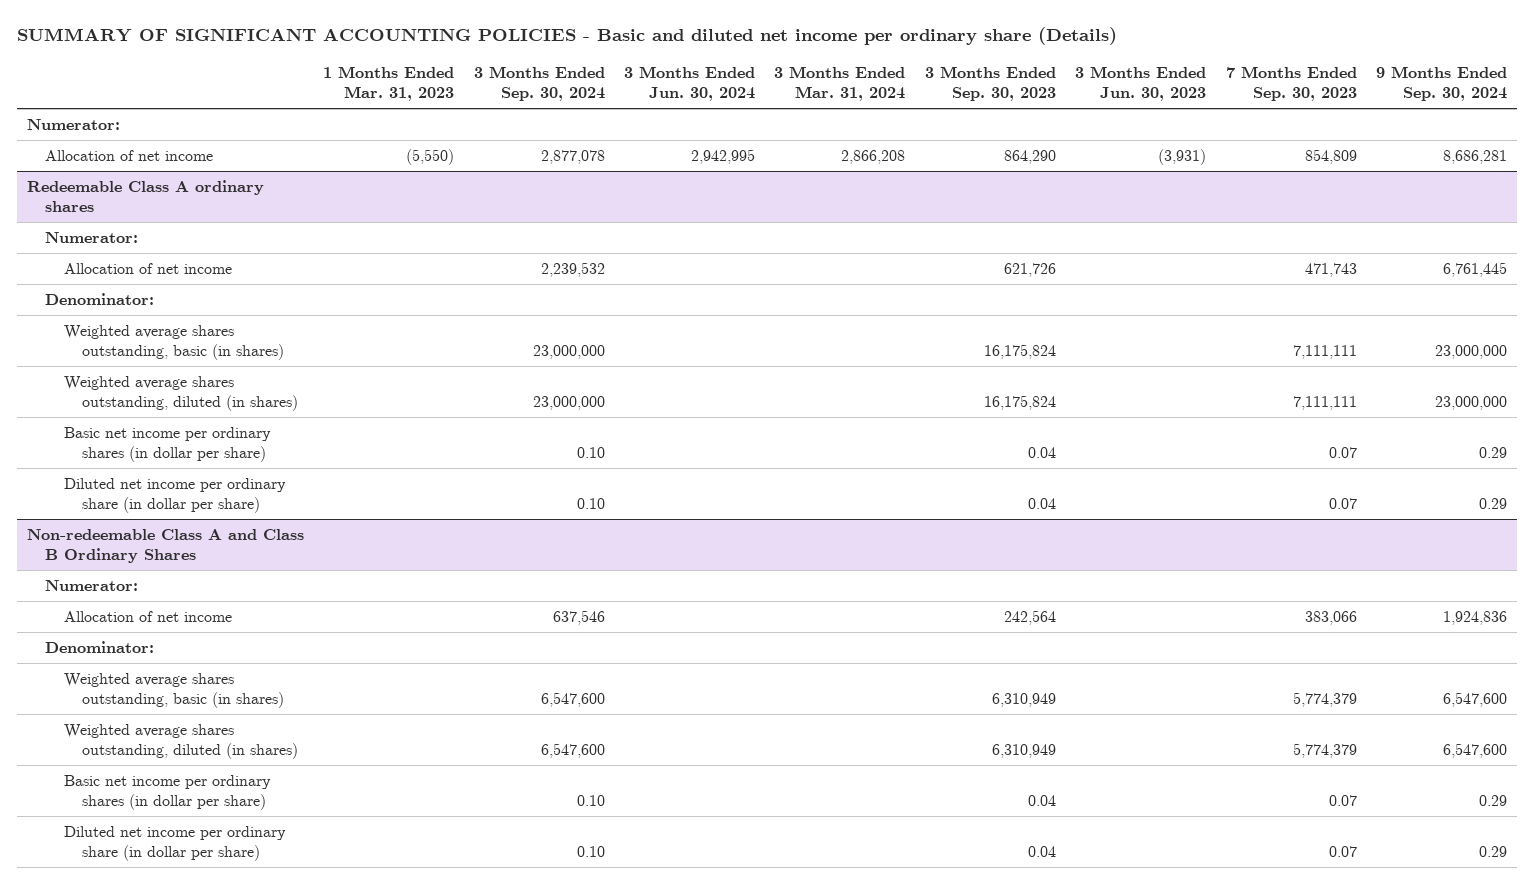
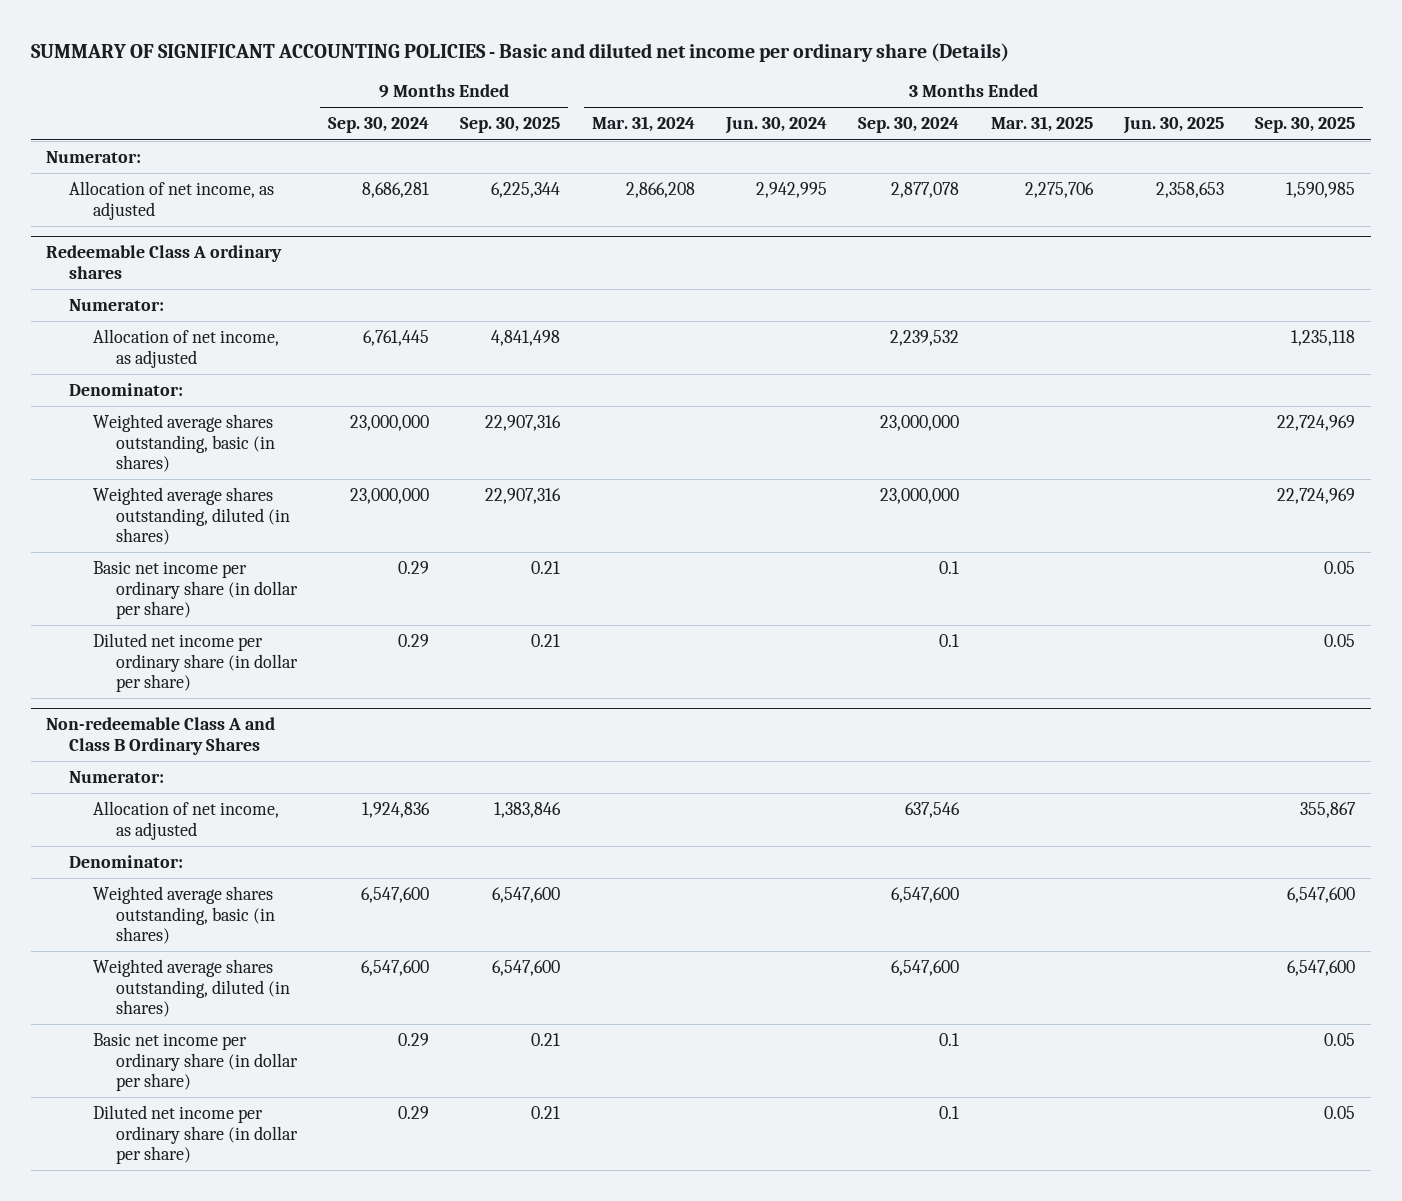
[323,66,455,102] 1 Months Ended Mar. 31, 2023 -> none
[924,66,1056,102] 3 Months Ended Sep. 30, 2023 -> none
[1075,66,1207,102] 3 Months Ended Jun. 30, 2023 -> none
[1225,66,1357,102] 7 Months Ended Sep. 30, 2023 -> none
none -> [460,117,561,134] Sep. 30, 2025
none -> [990,116,1093,133] Mar. 31, 2025
none -> [1122,117,1224,135] Jun. 30, 2025
none -> [1255,117,1356,134] Sep. 30, 2025
[45,149,214,161] Allocation of net income -> [69,181,275,220] Allocation of net income, as adjusted
[63,262,232,274] Allocation of net income -> [92,329,279,368] Allocation of net income, as adjusted
[63,426,271,462] Basic net income per ordinary shares (in dollar per share) -> [92,561,298,620] Basic net income per ordinary share (in dollar per share)
[576,446,605,458] 0.10 -> [939,561,960,575] 0.1
[576,497,605,509] 0.10 -> [939,634,960,648] 0.1
[63,610,232,622] Allocation of net income -> [92,801,279,840] Allocation of net income, as adjusted
[63,774,271,810] Basic net income per ordinary shares (in dollar per share) -> [92,1033,298,1092] Basic net income per ordinary share (in dollar per share)
[576,794,605,806] 0.10 -> [939,1033,960,1047] 0.1
[576,845,605,857] 0.10 -> [939,1106,960,1120] 0.1

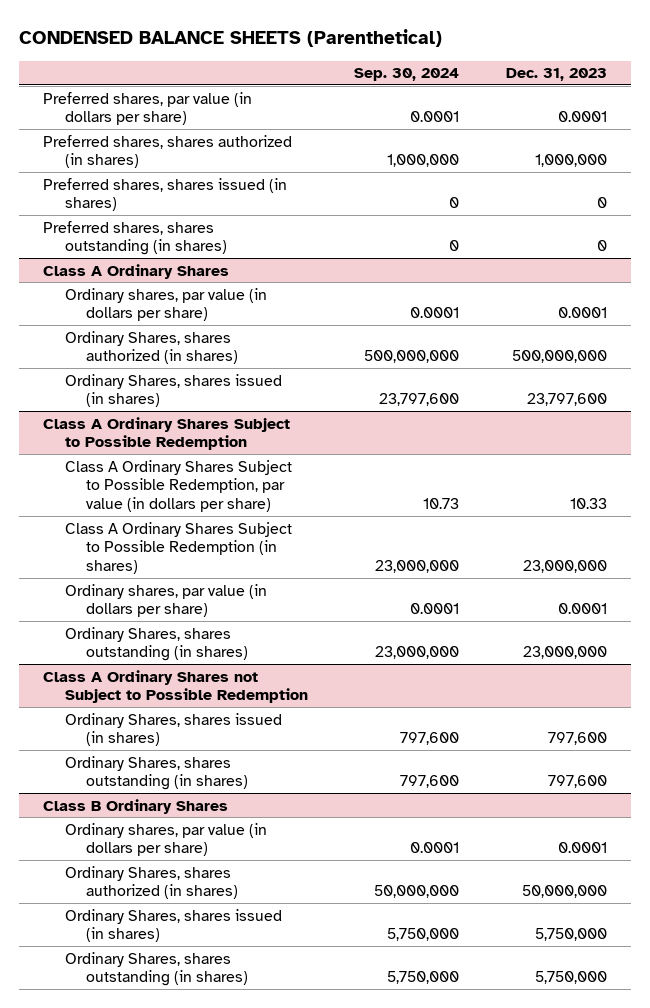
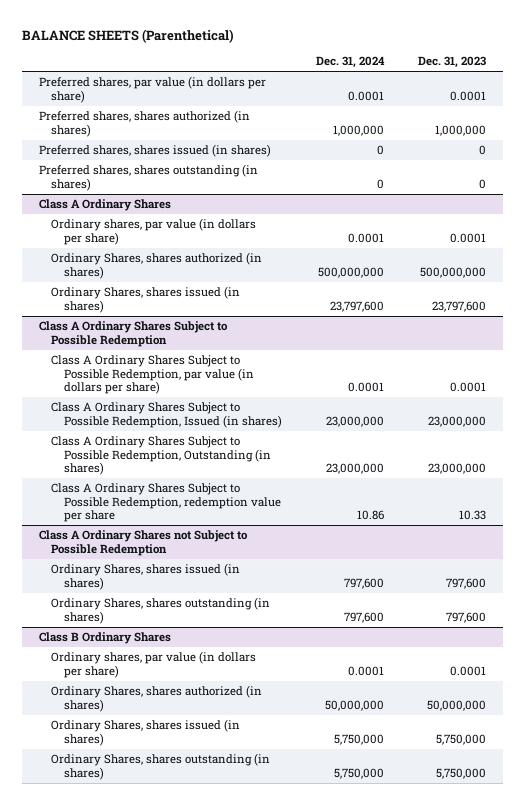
[19,29,443,48] CONDENSED BALANCE SHEETS (Parenthetical) -> [21,28,234,43] BALANCE SHEETS (Parenthetical)
[354,68,460,82] Sep. 30, 2024 -> none
none -> [315,56,385,69] Dec. 31, 2024
[64,583,267,618] Ordinary shares, par value (in dollars per share) -> none
[64,626,249,662] Ordinary Shares, shares outstanding (in shares) -> none
[570,498,608,510] 10.33 -> [449,381,486,392] 0.0001
none -> [51,402,283,428] Class A Ordinary Shares Subject to Possible Redemption, Issued (in shares)
[64,521,292,575] Class A Ordinary Shares Subject to Possible Redemption (in shares) -> [51,436,272,475] Class A Ordinary Shares Subject to Possible Redemption, Outstanding (in shares)
none -> [51,483,282,522] Class A Ordinary Shares Subject to Possible Redemption, redemption value per share

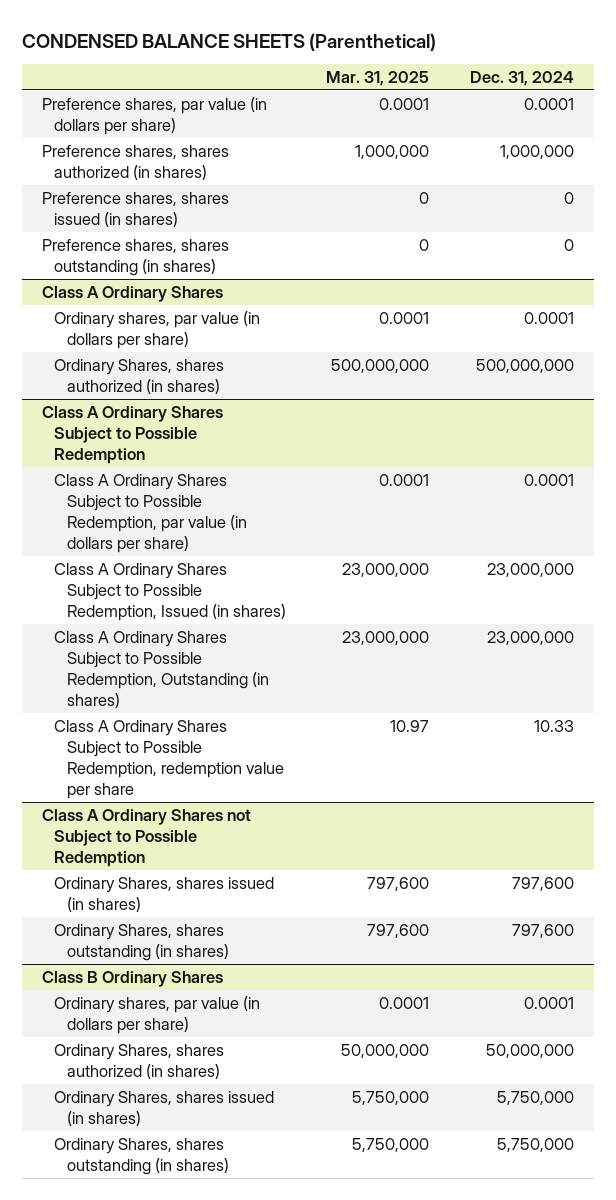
[21,28,234,43] BALANCE SHEETS (Parenthetical) -> [21,32,436,51] CONDENSED BALANCE SHEETS (Parenthetical)
[417,56,486,69] Dec. 31, 2023 -> none
none -> [326,71,430,87] Mar. 31, 2025
[38,76,266,103] Preferred shares, par value (in dollars per share) -> [42,96,268,135] Preference shares, par value (in dollars per share)
[38,110,250,137] Preferred shares, shares authorized (in shares) -> [42,144,230,180] Preference shares, shares authorized (in shares)
[38,144,271,158] Preferred shares, shares issued (in shares) -> [42,191,230,227] Preference shares, shares issued (in shares)
[38,164,258,191] Preferred shares, shares outstanding (in shares) -> [42,238,230,276] Preference shares, shares outstanding (in shares)
[51,286,241,313] Ordinary Shares, shares issued (in shares) -> none
[356,509,384,520] 10.86 -> [533,719,574,732] 10.33

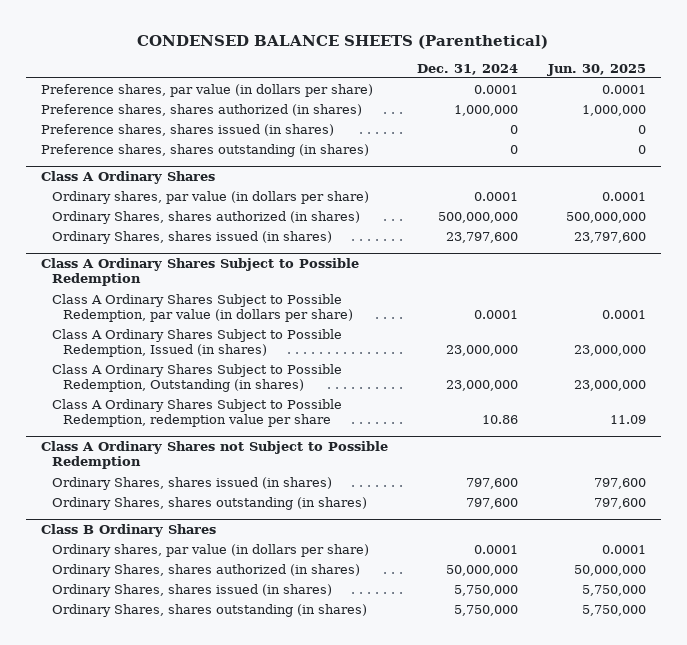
[326,71,430,87] Mar. 31, 2025 -> none
none -> [546,63,646,76] Jun. 30, 2025
none -> [51,230,332,244] Ordinary Shares, shares issued (in shares)
[533,719,574,732] 10.33 -> [482,414,519,424] 10.86

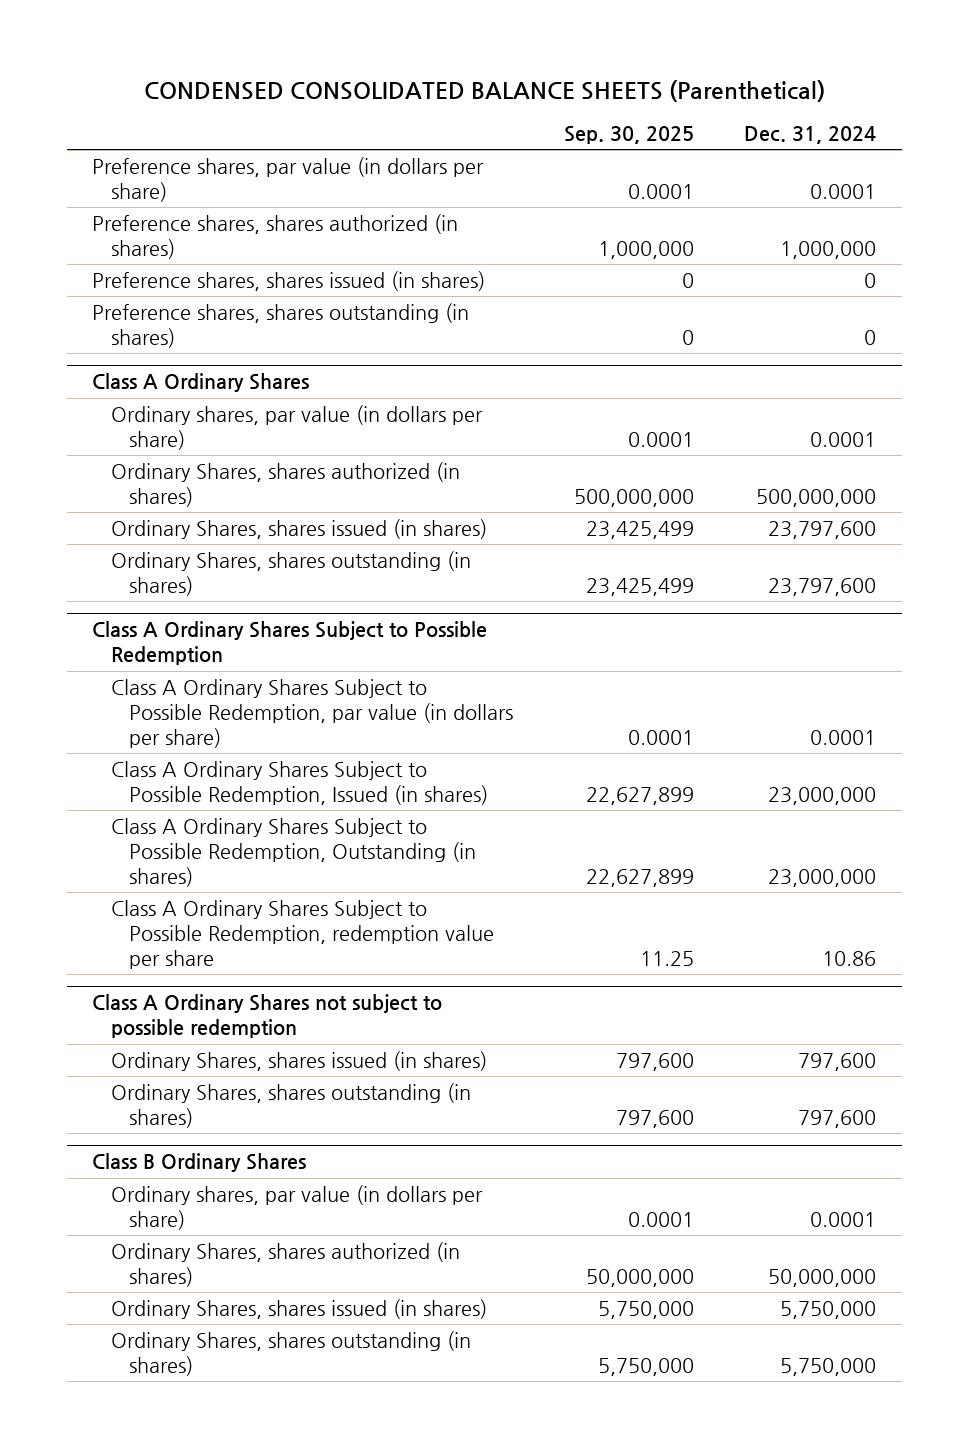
[137,34,549,49] CONDENSED BALANCE SHEETS (Parenthetical) -> [144,79,826,102] CONDENSED CONSOLIDATED BALANCE SHEETS (Parenthetical)
[546,63,646,76] Jun. 30, 2025 -> none
none -> [563,126,694,145] Sep. 30, 2025
none -> [110,550,471,596] Ordinary Shares, shares outstanding (in shares)
[40,441,388,470] Class A Ordinary Shares not Subject to Possible Redemption -> [92,994,443,1039] Class A Ordinary Shares not subject to possible redemption

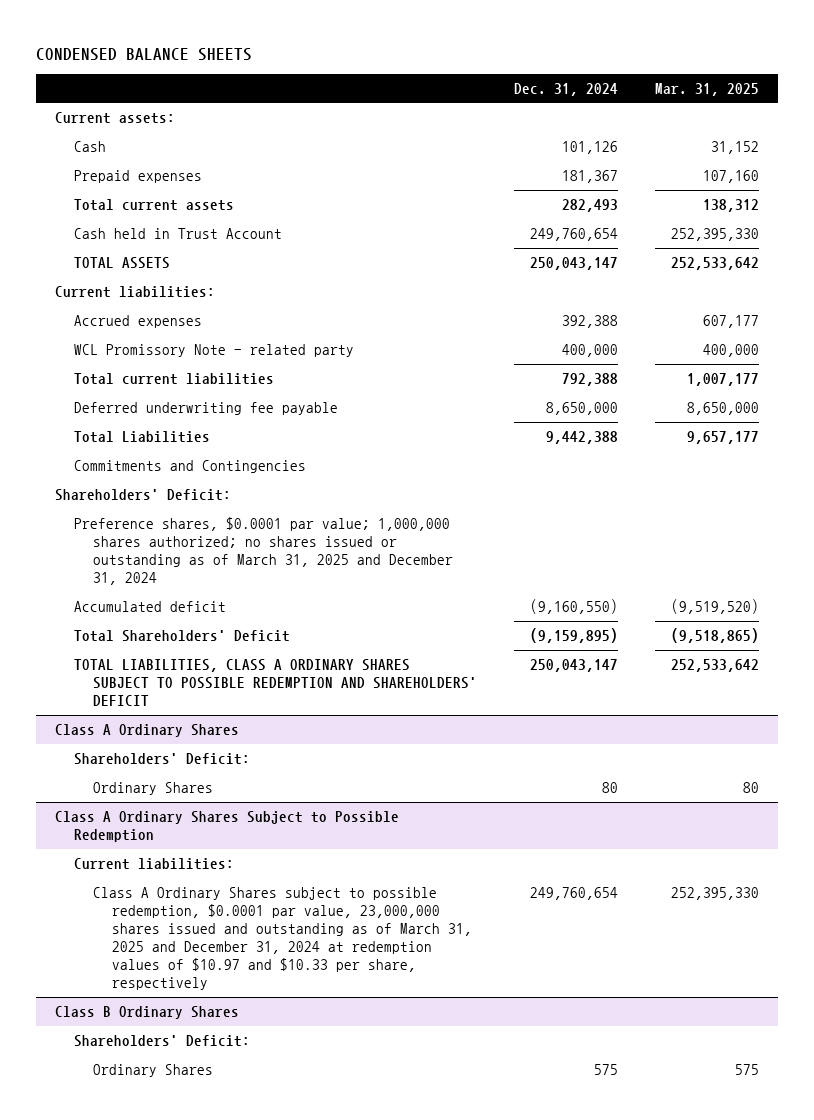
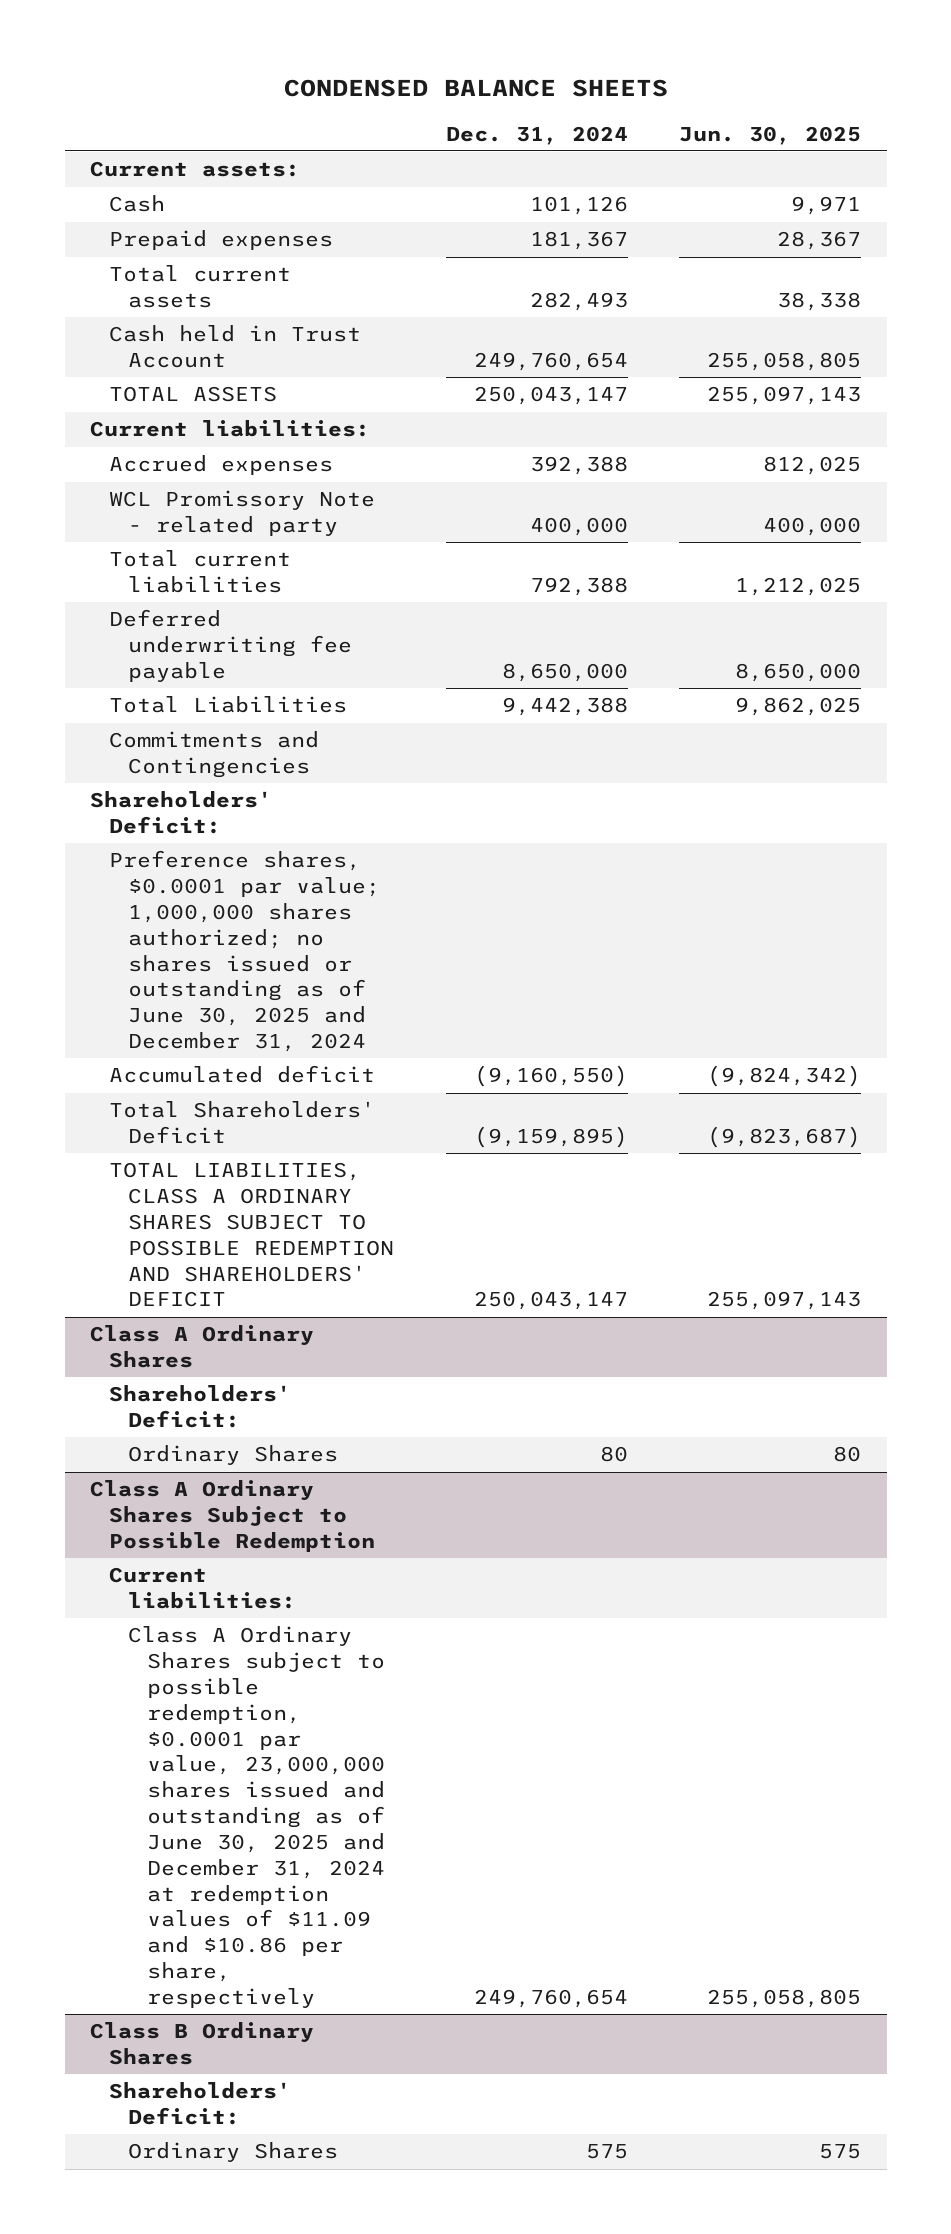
[655,82,760,96] Mar. 31, 2025 -> none
none -> [679,125,862,145] Jun. 30, 2025
[74,517,454,586] Preference shares, $0.0001 par value; 1,000,000 shares authorized; no shares issued or outstanding as of March 31, 2025 and December 31, 2024 -> [109,850,381,1053] Preference shares, $0.0001 par value; 1,000,000 shares authorized; no shares issued or outstanding as of June 30, 2025 and December 31, 2024
[93,887,473,991] Class A Ordinary Shares subject to possible redemption, $0.0001 par value, 23,000,000 shares issued and outstanding as of March 31, 2025 and December 31, 2024 at redemption values of $10.97 and $10.33 per share, respectively -> [128,1626,386,2008] Class A Ordinary Shares subject to possible redemption, $0.0001 par value, 23,000,000 shares issued and outstanding as of June 30, 2025 and December 31, 2024 at redemption values of $11.09 and $10.86 per share, respectively

